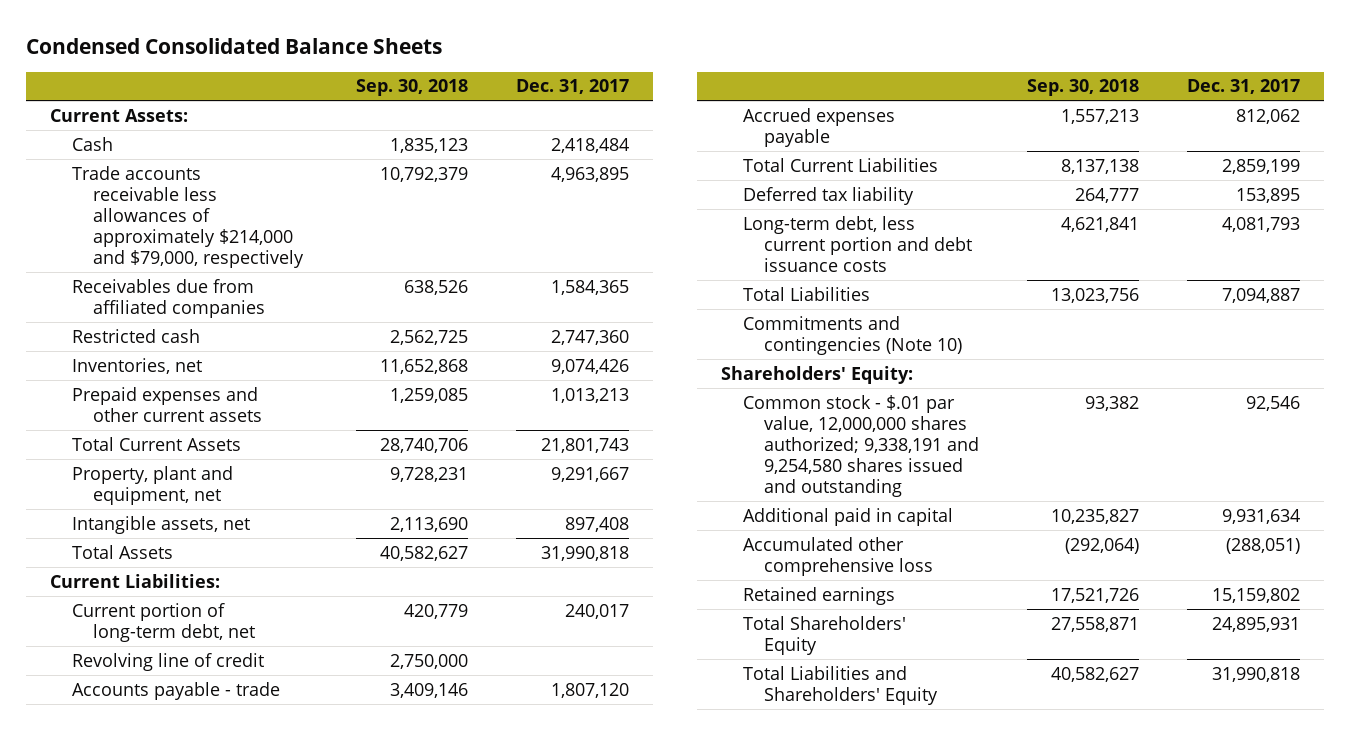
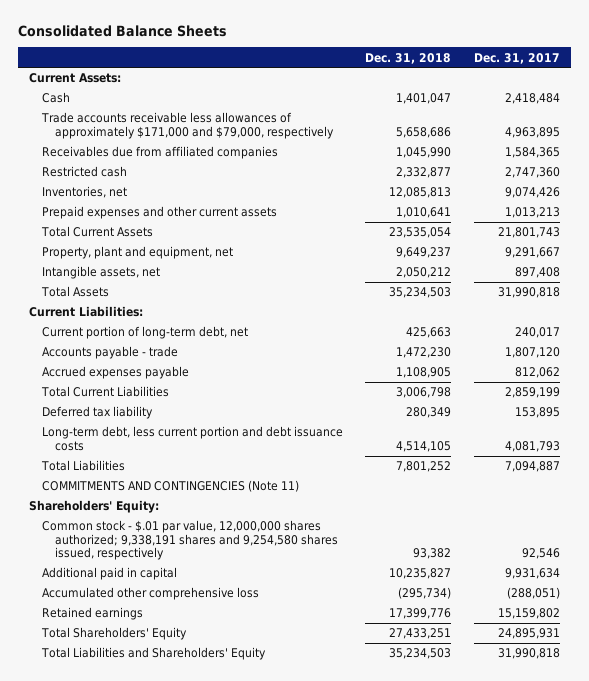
[26,37,443,54] Condensed Consolidated Balance Sheets -> [17,24,227,37] Consolidated Balance Sheets
[355,79,468,97] Sep. 30, 2018 -> none
none -> [365,52,452,64] Dec. 31, 2018
[71,165,305,268] Trade accounts receivable less allowances of approximately $214,000 and $79,000, respectively -> [40,112,334,139] Trade accounts receivable less allowances of approximately $171,000 and $79,000, respectively
[71,652,264,671] Revolving line of credit -> none
[742,315,963,355] Commitments and contingencies (Note 10) -> [41,480,299,493] COMMITMENTS AND CONTINGENCIES (Note 11)
[742,394,980,497] Common stock - $.01 par value, 12,000,000 shares authorized; 9,338,191 and 9,254,580 shares issued and outstanding -> [41,520,338,561] Common stock - $.01 par value, 12,000,000 shares authorized; 9,338,191 shares and 9,254,580 shares issued, respectively

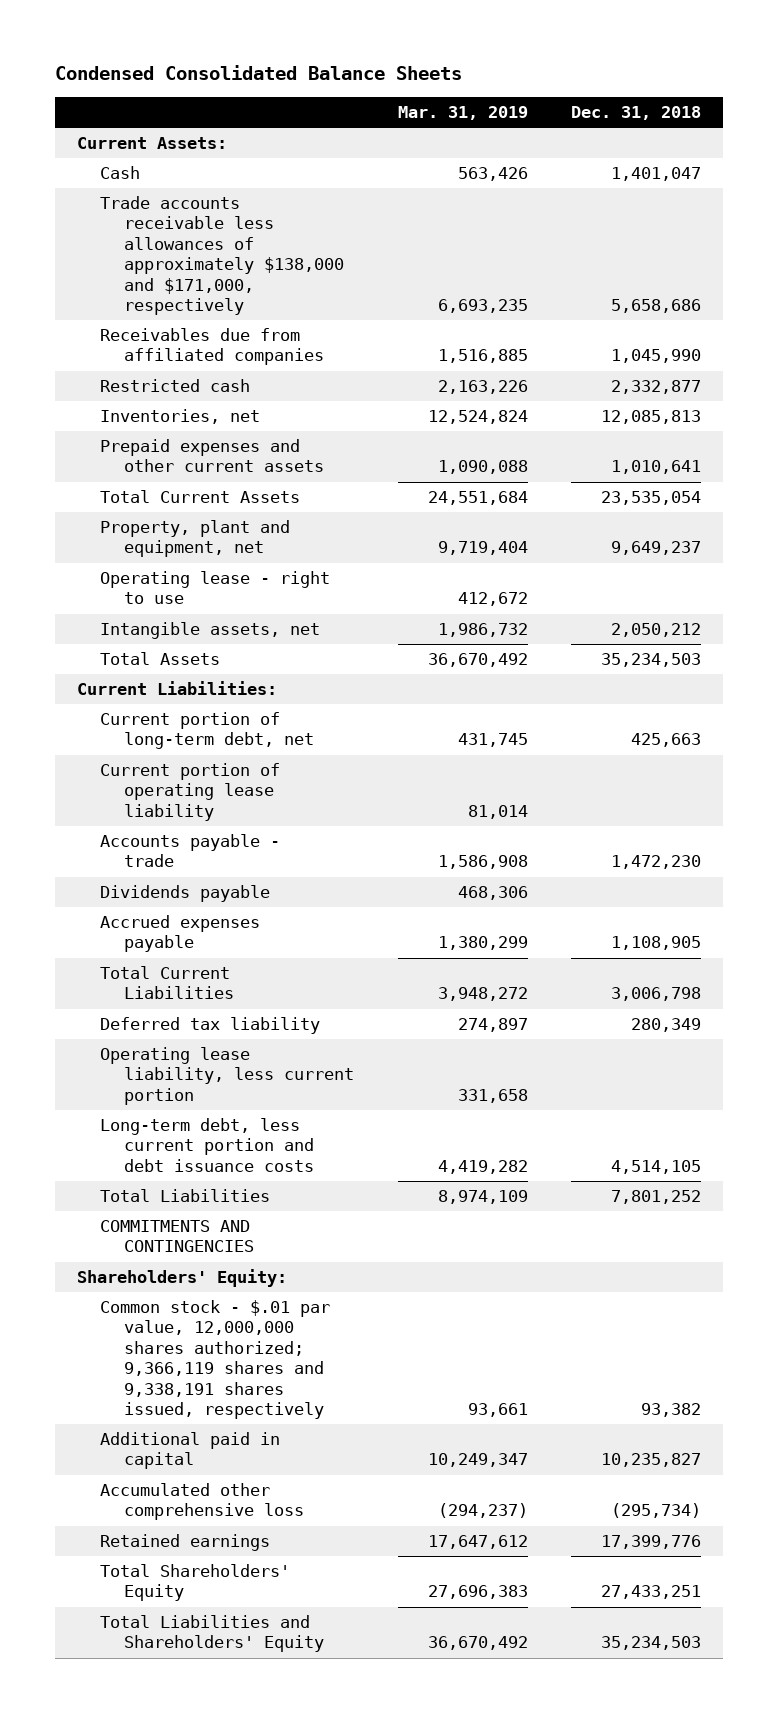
[17,24,227,37] Consolidated Balance Sheets -> [54,65,462,81] Condensed Consolidated Balance Sheets
[474,52,561,64] Dec. 31, 2017 -> none
none -> [397,106,528,121] Mar. 31, 2019
[40,112,334,139] Trade accounts receivable less allowances of approximately $171,000 and $79,000, respectively -> [100,196,345,315] Trade accounts receivable less allowances of approximately $138,000 and $171,000, respectively
none -> [100,571,331,605] Operating lease - right to use
none -> [100,763,281,821] Current portion of operating lease liability
none -> [100,885,271,903] Dividends payable
none -> [100,1047,355,1105] Operating lease liability, less current portion
[41,480,299,493] COMMITMENTS AND CONTINGENCIES (Note 11) -> [100,1220,255,1253] COMMITMENTS AND CONTINGENCIES
[41,520,338,561] Common stock - $.01 par value, 12,000,000 shares authorized; 9,338,191 shares and 9,254,580 shares issued, respectively -> [100,1300,331,1419] Common stock - $.01 par value, 12,000,000 shares authorized; 9,366,119 shares and 9,338,191 shares issued, respectively

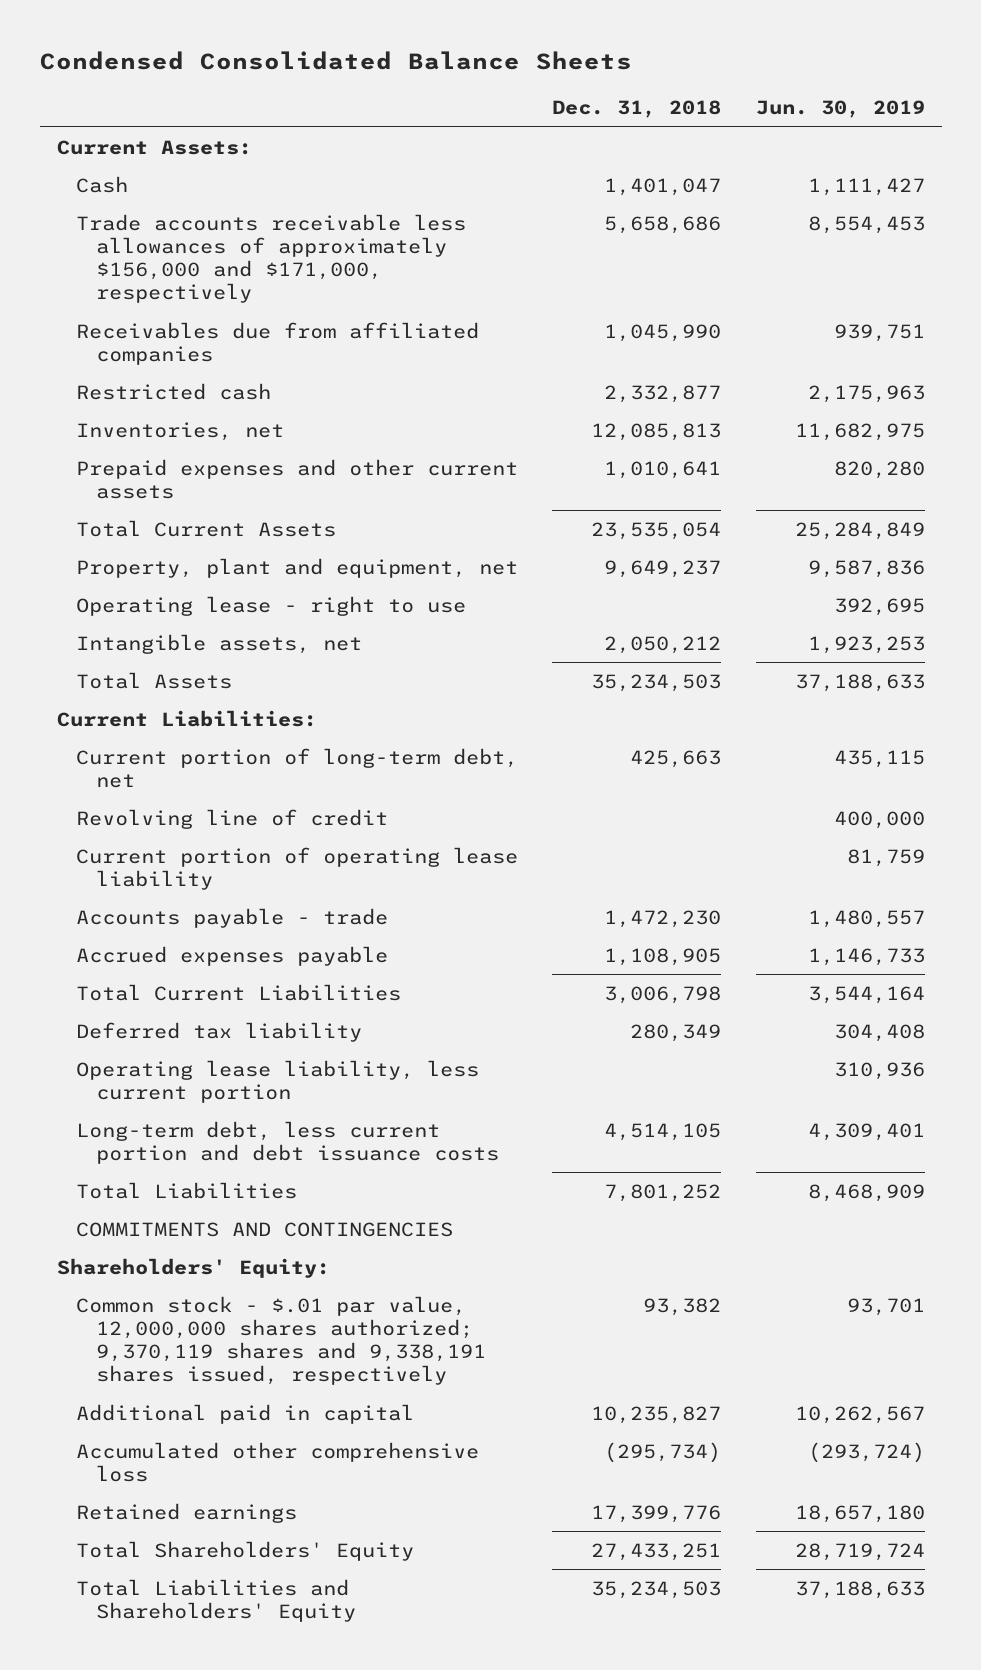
[397,106,528,121] Mar. 31, 2019 -> none
none -> [755,100,925,119] Jun. 30, 2019
[100,196,345,315] Trade accounts receivable less allowances of approximately $138,000 and $171,000, respectively -> [76,213,467,304] Trade accounts receivable less allowances of approximately $156,000 and $171,000, respectively
none -> [76,808,389,829] Revolving line of credit
[100,885,271,903] Dividends payable -> none
[100,1300,331,1419] Common stock - $.01 par value, 12,000,000 shares authorized; 9,366,119 shares and 9,338,191 shares issued, respectively -> [76,1295,486,1386] Common stock - $.01 par value, 12,000,000 shares authorized; 9,370,119 shares and 9,338,191 shares issued, respectively

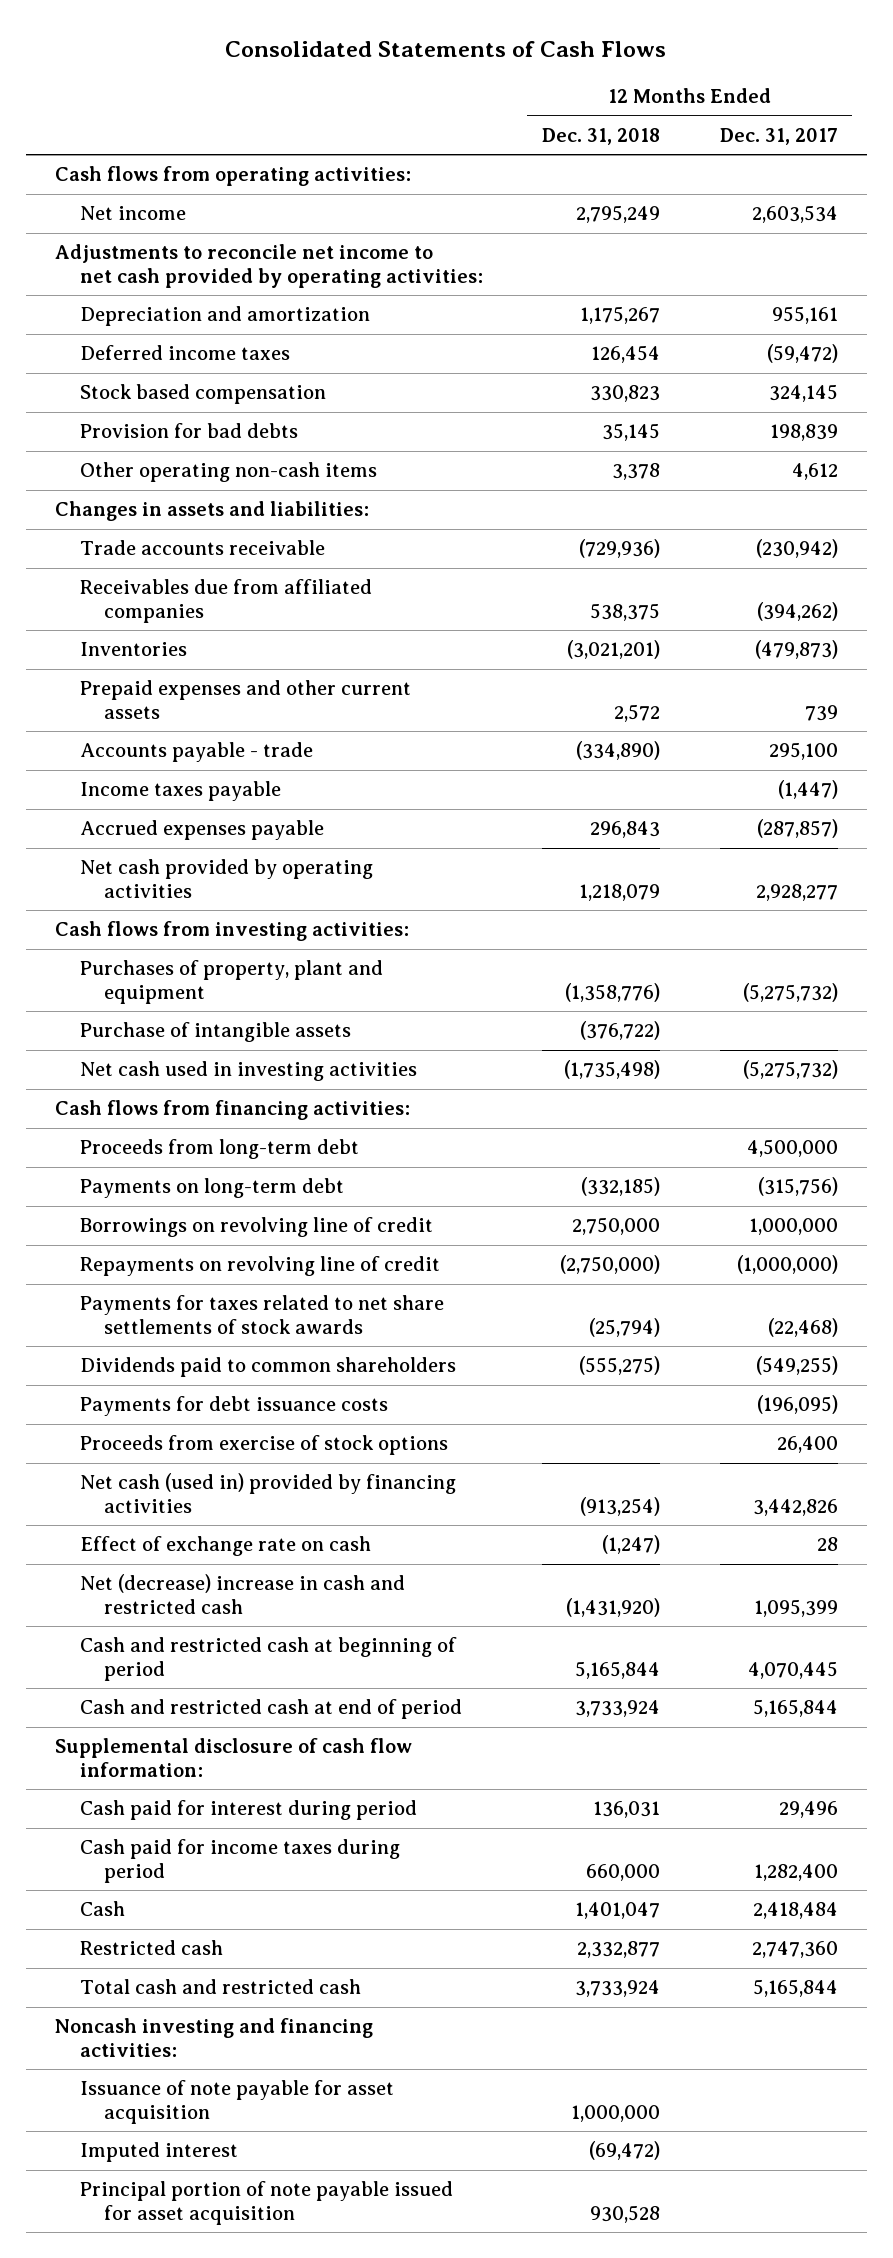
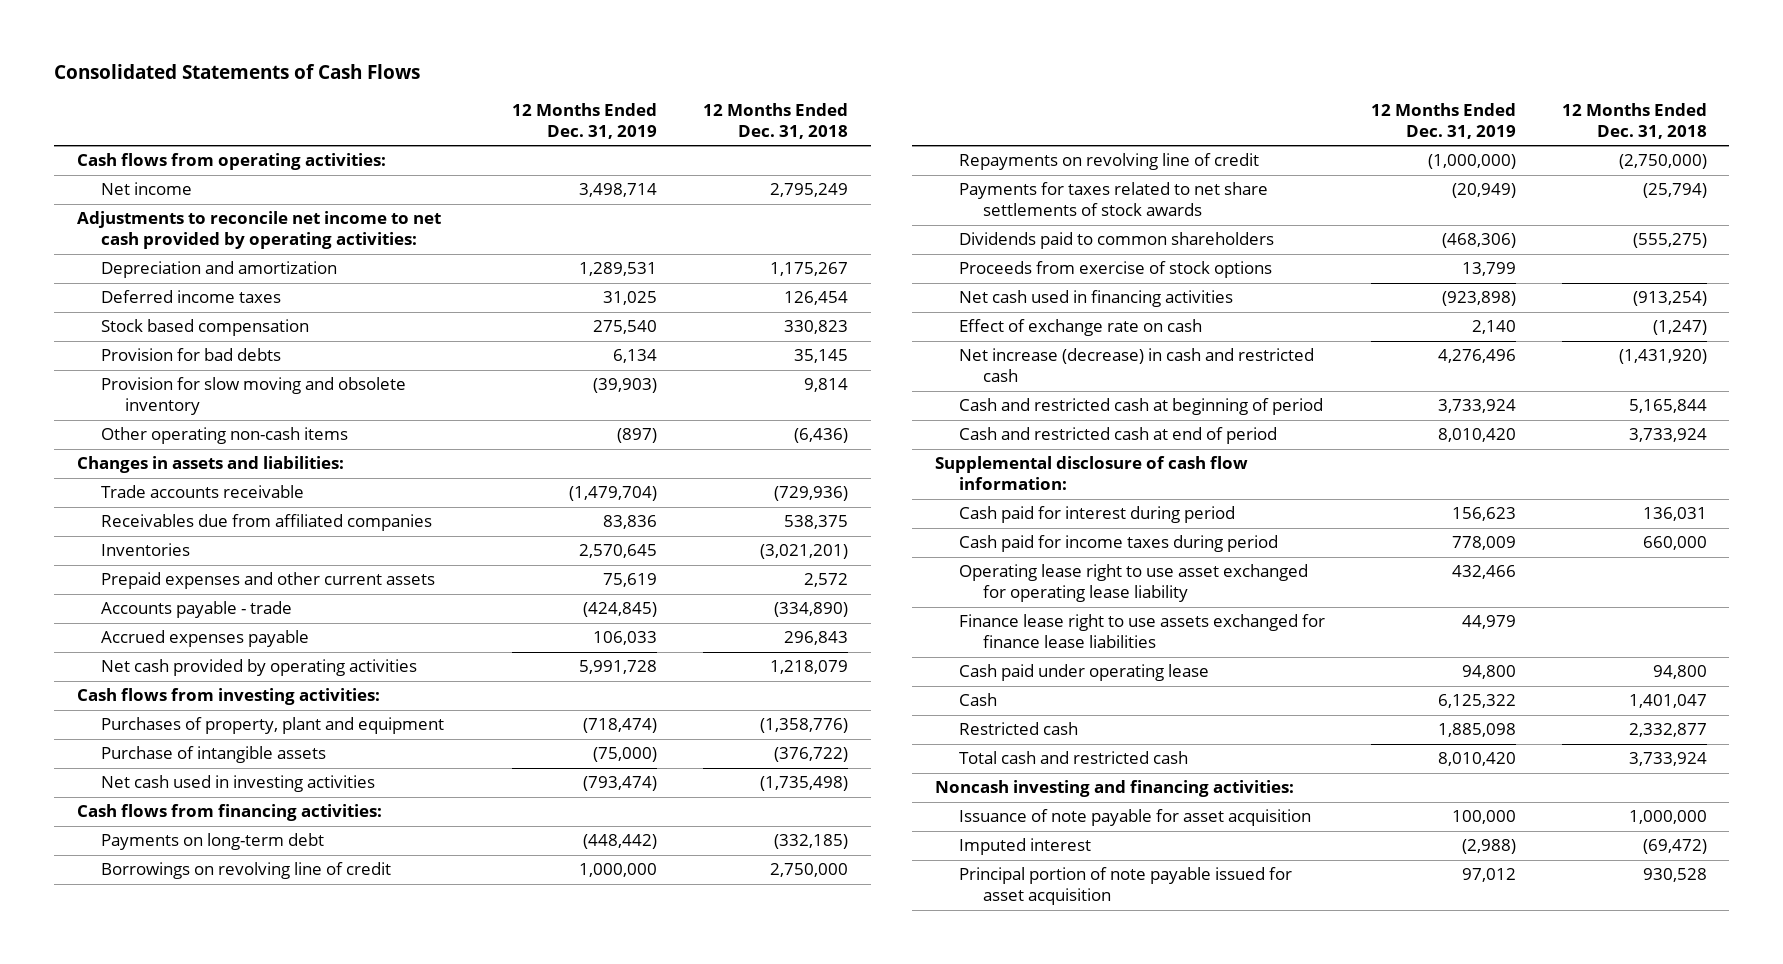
[719,127,838,145] Dec. 31, 2017 -> none
none -> [512,103,658,139] 12 Months Ended Dec. 31, 2019
none -> [100,377,406,415] Provision for slow moving and obsolete inventory
[612,463,661,481] 3,378 -> [794,428,849,444] (6,436)
[79,781,281,802] Income taxes payable -> none
[79,1139,359,1160] Proceeds from long-term debt -> none
[79,1396,388,1417] Payments for debt issuance costs -> none
[79,1473,456,1513] Net cash (used in) provided by financing activities -> [959,290,1234,308] Net cash used in financing activities
[79,1574,405,1614] Net (decrease) increase in cash and restricted cash -> [959,348,1315,382] Net increase (decrease) in cash and restricted cash
none -> [959,564,1309,602] Operating lease right to use asset exchanged for operating lease liability
none -> [959,614,1326,648] Finance lease right to use assets exchanged for finance lease liabilities
none -> [959,664,1210,682] Cash paid under operating lease

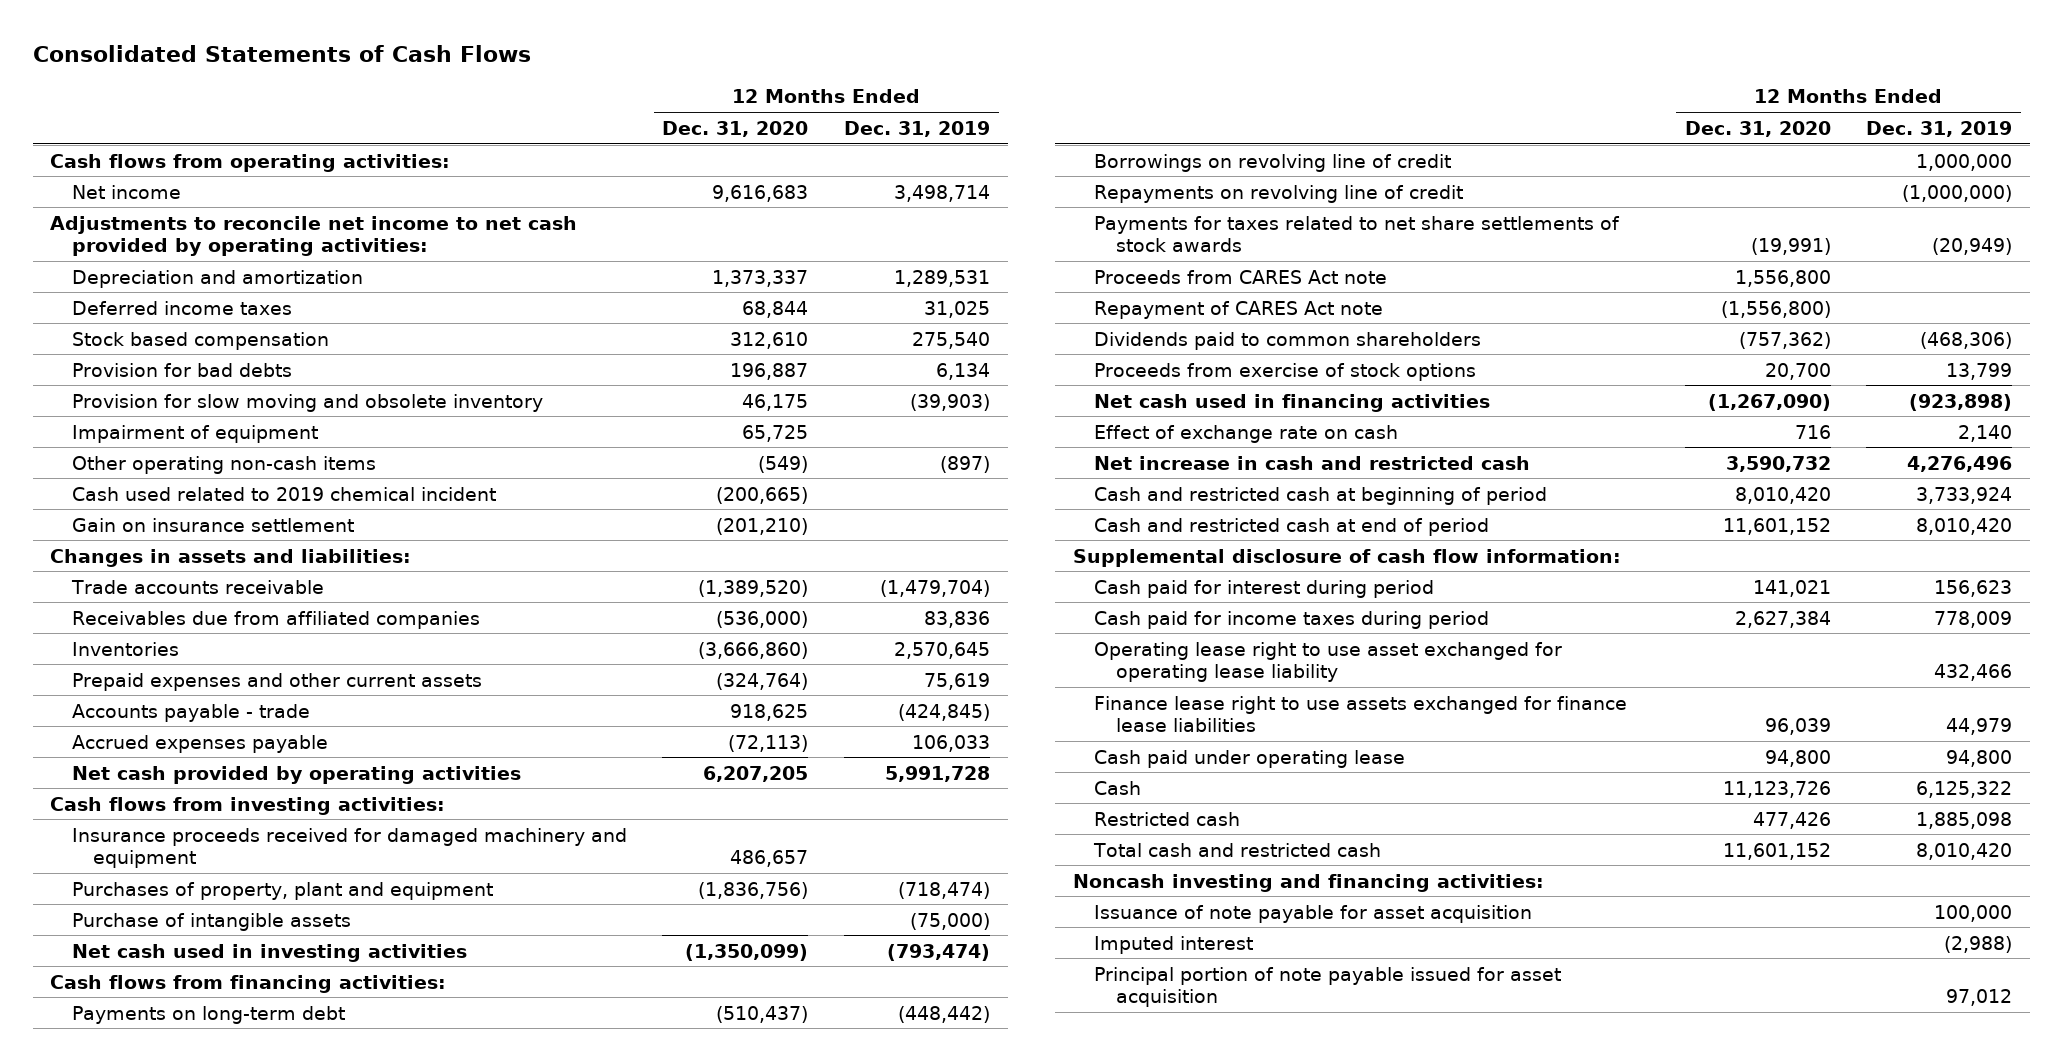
[703,103,849,139] 12 Months Ended Dec. 31, 2018 -> none
none -> [662,120,809,137] Dec. 31, 2020
none -> [71,424,318,443] Impairment of equipment
none -> [71,486,496,501] Cash used related to 2019 chemical incident
none -> [71,517,354,532] Gain on insurance settlement
none -> [71,827,627,869] Insurance proceeds received for damaged machinery and equipment
none -> [1094,269,1388,284] Proceeds from CARES Act note
none -> [1094,300,1384,319] Repayment of CARES Act note
[959,348,1315,382] Net increase (decrease) in cash and restricted cash -> [1094,455,1531,470] Net increase in cash and restricted cash

